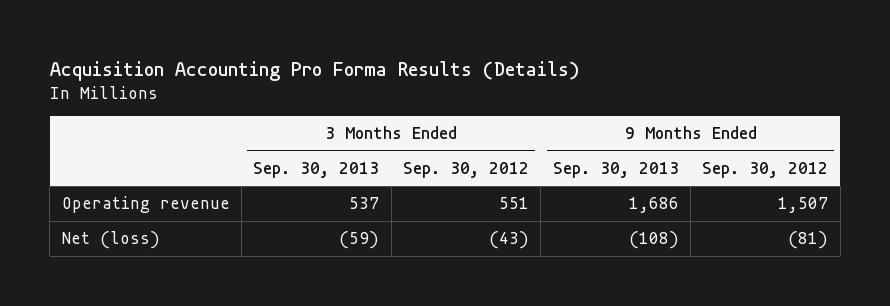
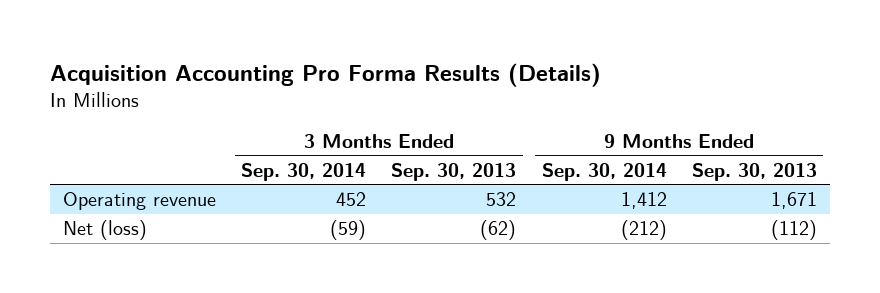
[402,161,529,178] Sep. 30, 2012 -> none
[702,161,829,178] Sep. 30, 2012 -> none
none -> [240,162,366,181] Sep. 30, 2014
none -> [541,162,667,181] Sep. 30, 2014
[349,197,380,210] 537 -> [486,192,517,207] 532
[628,197,679,214] 1,686 -> [770,192,817,210] 1,671
[339,231,380,250] (59) -> [480,220,517,241] (62)
[628,231,679,250] (108) -> [770,220,817,241] (112)

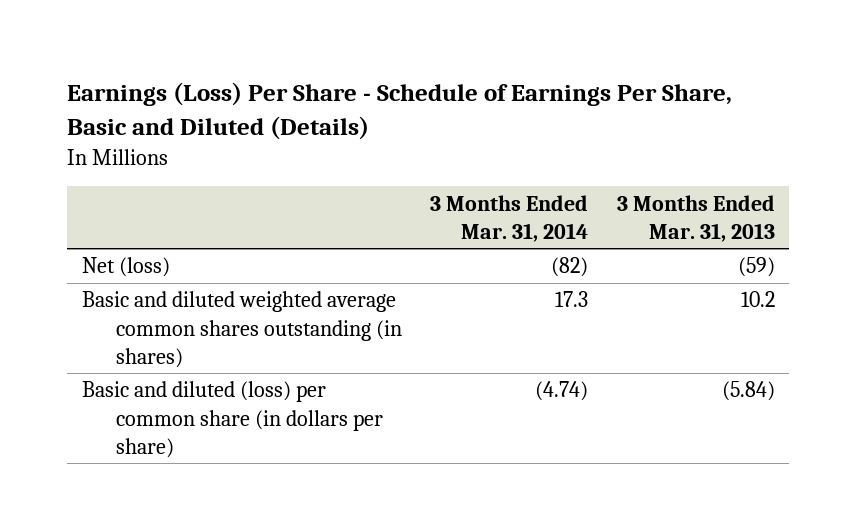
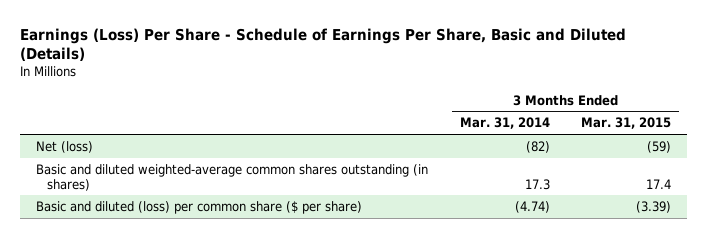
[616,194,775,242] 3 Months Ended Mar. 31, 2013 -> none
none -> [581,117,672,130] Mar. 31, 2015
[81,291,402,368] Basic and diluted weighted average common shares outstanding (in shares) -> [36,163,429,191] Basic and diluted weighted-average common shares outstanding (in shares)
[81,381,383,458] Basic and diluted (loss) per common share (in dollars per share) -> [36,200,363,214] Basic and diluted (loss) per common share ($ per share)

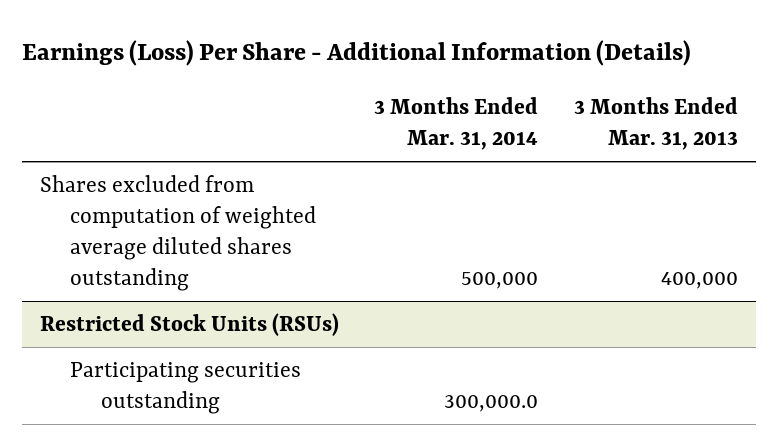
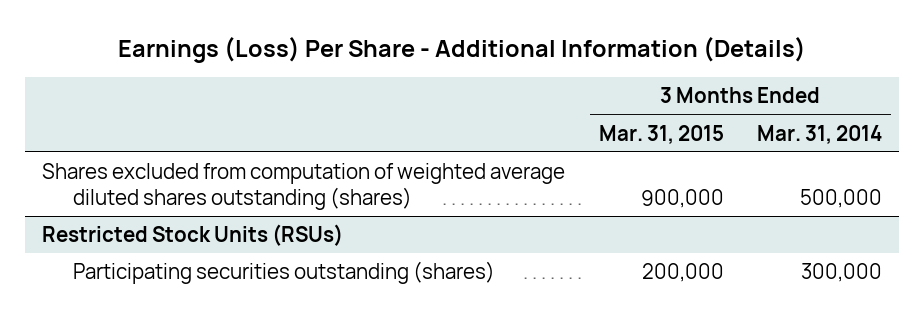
[573,97,738,151] 3 Months Ended Mar. 31, 2013 -> none
none -> [598,124,724,144] Mar. 31, 2015
[39,175,317,292] Shares excluded from computation of weighted average diluted shares outstanding -> [41,163,565,211] Shares excluded from computation of weighted average diluted shares outstanding (shares)
[70,362,302,415] Participating securities outstanding -> [72,261,495,285] Participating securities outstanding (shares)
[444,395,539,413] 300,000.0 -> [801,263,883,283] 300,000

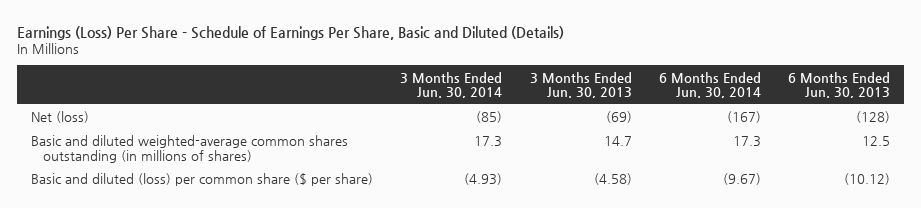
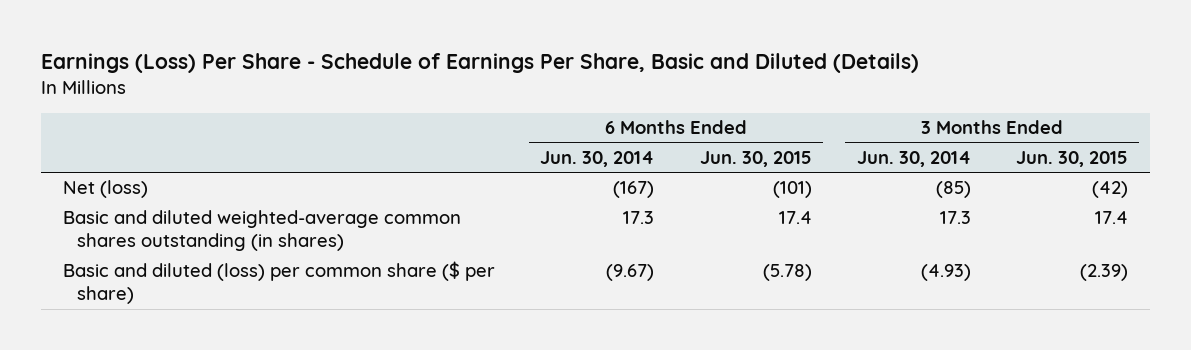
[529,71,632,99] 3 Months Ended Jun. 30, 2013 -> none
[788,71,891,99] 6 Months Ended Jun. 30, 2013 -> none
none -> [699,150,812,167] Jun. 30, 2015
none -> [1015,150,1128,167] Jun. 30, 2015
[31,135,349,163] Basic and diluted weighted-average common shares outstanding (in millions of shares) -> [63,210,462,252] Basic and diluted weighted-average common shares outstanding (in shares)

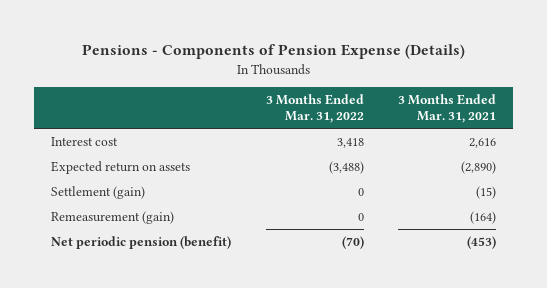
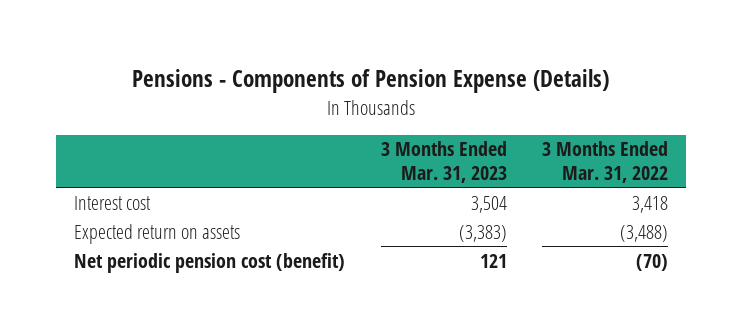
[397,94,496,124] 3 Months Ended Mar. 31, 2021 -> none
none -> [380,141,507,183] 3 Months Ended Mar. 31, 2023
[51,185,146,199] Settlement (gain) -> none
[51,210,175,224] Remeasurement (gain) -> none
[51,235,232,249] Net periodic pension (benefit) -> [73,252,345,273] Net periodic pension cost (benefit)

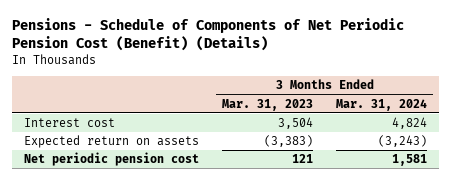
[132,69,610,94] Pensions - Components of Pension Expense (Details) -> [12,18,405,52] Pensions - Schedule of Components of Net Periodic Pension Cost (Benefit) (Details)
[542,141,669,183] 3 Months Ended Mar. 31, 2022 -> none
none -> [336,98,428,111] Mar. 31, 2024
[73,252,345,273] Net periodic pension cost (benefit) -> [23,152,199,167] Net periodic pension cost

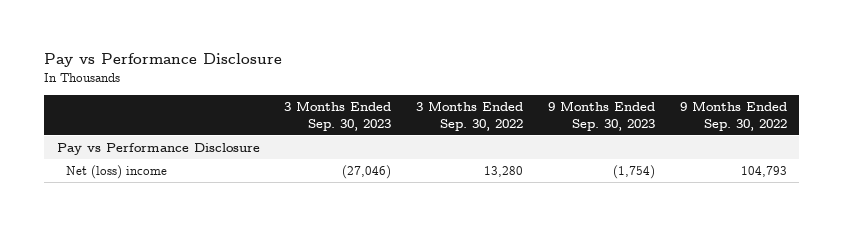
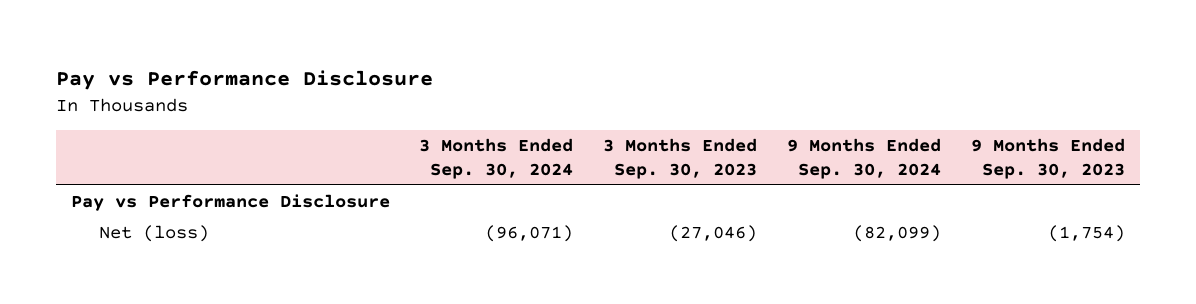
[416,100,524,131] 3 Months Ended Sep. 30, 2022 -> none
[679,100,787,131] 9 Months Ended Sep. 30, 2022 -> none
none -> [419,138,574,179] 3 Months Ended Sep. 30, 2024
none -> [787,138,942,179] 9 Months Ended Sep. 30, 2024
[65,165,167,180] Net (loss) income -> [99,225,210,243] Net (loss)

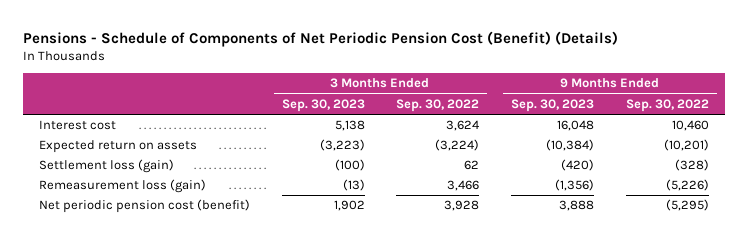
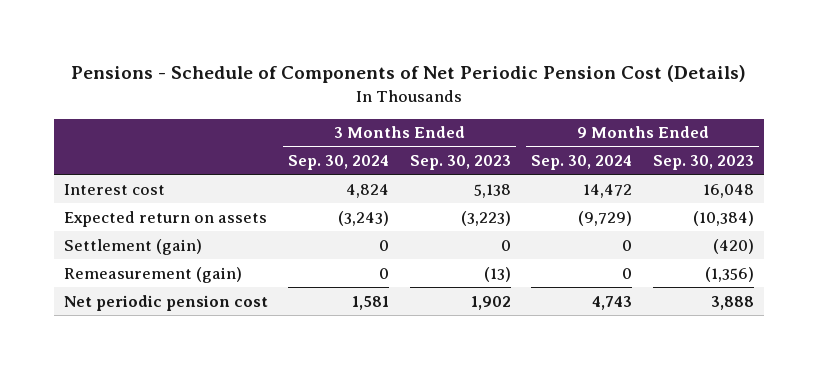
[22,30,618,47] Pensions - Schedule of Components of Net Periodic Pension Cost (Benefit) (Details) -> [70,65,746,84] Pensions - Schedule of Components of Net Periodic Pension Cost (Details)
[396,98,480,112] Sep. 30, 2022 -> none
[625,98,709,112] Sep. 30, 2022 -> none
none -> [288,155,390,171] Sep. 30, 2024
none -> [531,155,633,171] Sep. 30, 2024
[38,159,174,174] Settlement loss (gain) -> [63,238,202,255] Settlement (gain)
[334,159,365,172] (100) -> [500,239,511,251] 0
[38,179,206,194] Remeasurement loss (gain) -> [63,266,242,283] Remeasurement (gain)
[38,199,250,214] Net periodic pension cost (benefit) -> [63,294,268,311] Net periodic pension cost

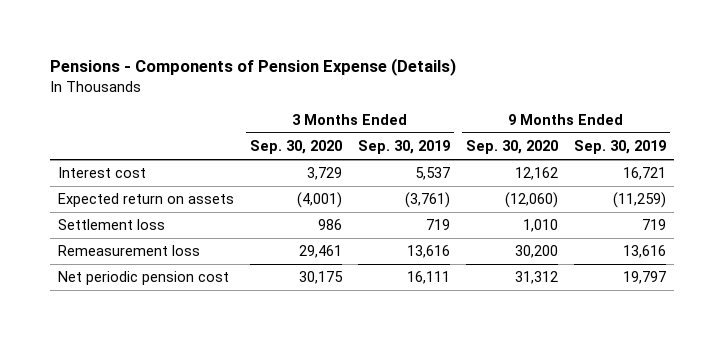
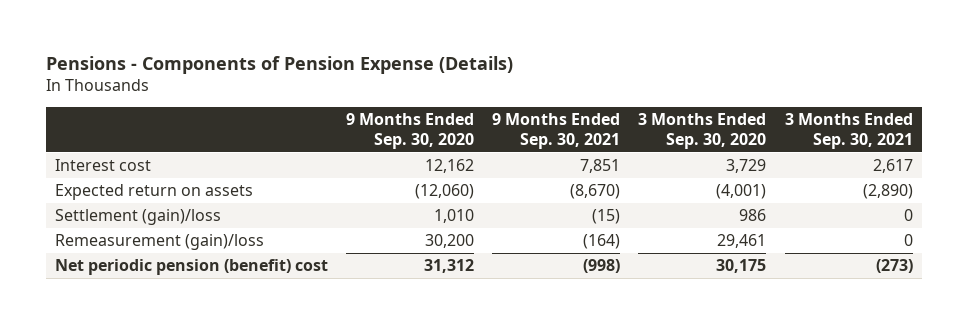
[357,140,450,155] Sep. 30, 2019 -> none
[573,140,666,155] Sep. 30, 2019 -> none
none -> [492,113,621,149] 9 Months Ended Sep. 30, 2021
none -> [784,113,913,149] 3 Months Ended Sep. 30, 2021
[57,219,165,231] Settlement loss -> [54,209,221,226] Settlement (gain)/loss
[57,245,200,257] Remeasurement loss -> [54,234,264,251] Remeasurement (gain)/loss
[57,271,229,286] Net periodic pension cost -> [54,259,328,276] Net periodic pension (benefit) cost

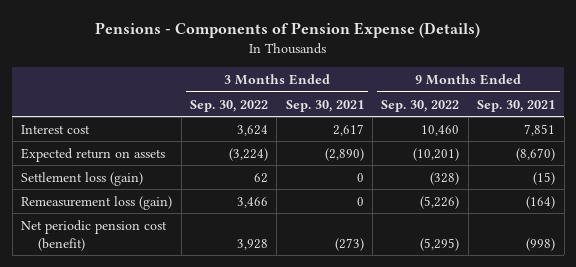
[345,113,474,149] 9 Months Ended Sep. 30, 2020 -> none
[638,113,767,149] 3 Months Ended Sep. 30, 2020 -> none
none -> [189,99,268,112] Sep. 30, 2022
none -> [381,99,460,112] Sep. 30, 2022
[54,209,221,226] Settlement (gain)/loss -> [21,171,144,186] Settlement loss (gain)
[54,234,264,251] Remeasurement (gain)/loss -> [21,195,173,210] Remeasurement loss (gain)
[54,259,328,276] Net periodic pension (benefit) cost -> [21,219,168,251] Net periodic pension cost (benefit)

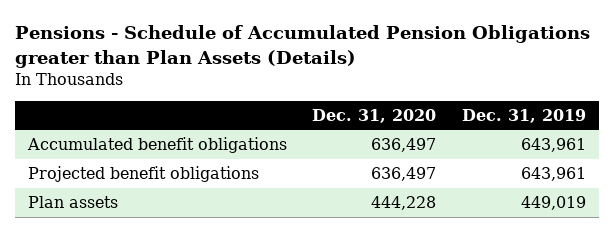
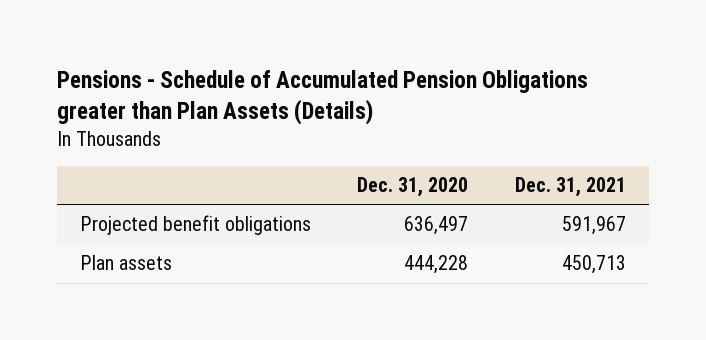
[461,108,586,123] Dec. 31, 2019 -> none
none -> [514,176,626,197] Dec. 31, 2021
[26,137,287,154] Accumulated benefit obligations -> none

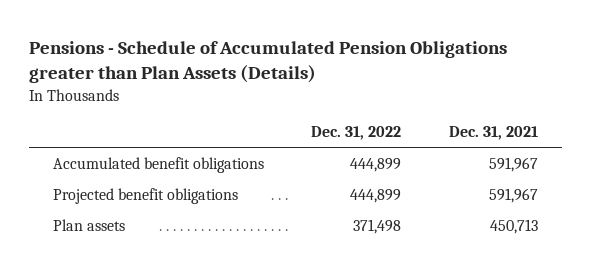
[357,176,469,197] Dec. 31, 2020 -> none
none -> [311,126,402,141] Dec. 31, 2022
none -> [52,156,264,173] Accumulated benefit obligations

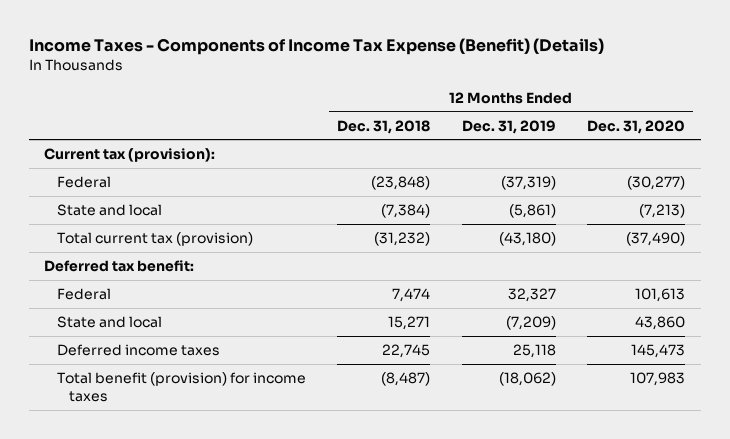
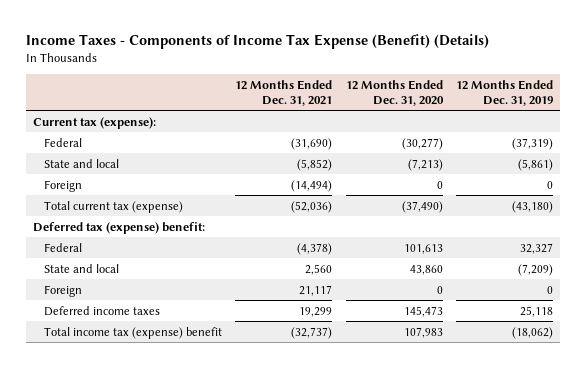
[337,119,431,134] Dec. 31, 2018 -> none
none -> [235,80,333,106] 12 Months Ended Dec. 31, 2021
[44,148,216,163] Current tax (provision): -> [32,116,156,129] Current tax (expense):
none -> [43,179,82,192] Foreign
[56,232,253,247] Total current tax (provision) -> [43,200,183,213] Total current tax (expense)
[44,260,195,273] Deferred tax benefit: -> [32,221,205,234] Deferred tax (expense) benefit:
none -> [43,284,82,297] Foreign
[56,372,306,403] Total benefit (provision) for income taxes -> [43,326,222,339] Total income tax (expense) benefit

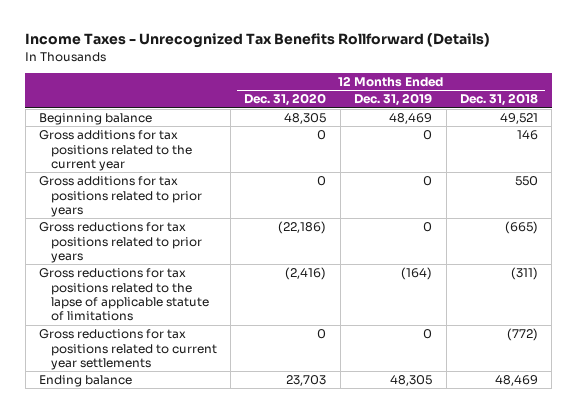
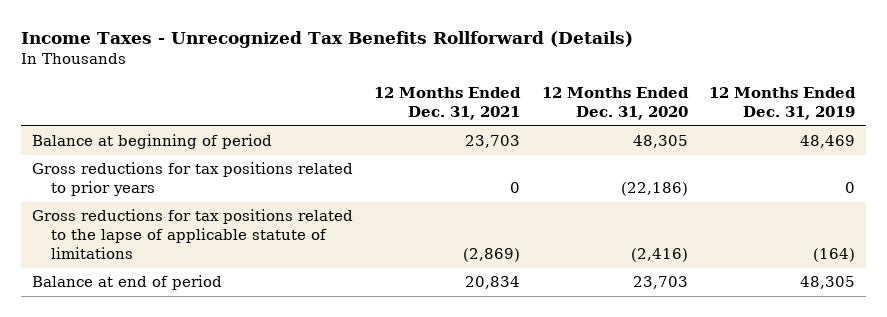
[460,93,539,107] Dec. 31, 2018 -> none
none -> [374,87,522,121] 12 Months Ended Dec. 31, 2021
[39,130,192,171] Gross additions for tax positions related to the current year -> none
[39,176,202,217] Gross additions for tax positions related to prior years -> none
[39,113,153,126] Beginning balance -> [32,134,273,150] Balance at beginning of period
[39,329,217,370] Gross reductions for tax positions related to current year settlements -> none
[39,375,133,388] Ending balance -> [32,275,223,291] Balance at end of period

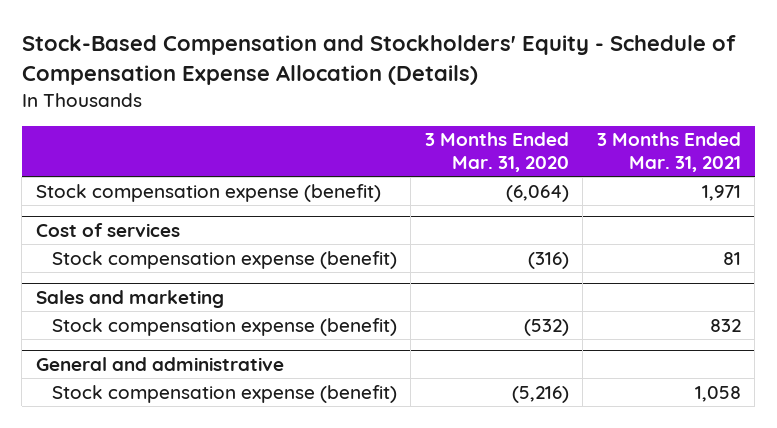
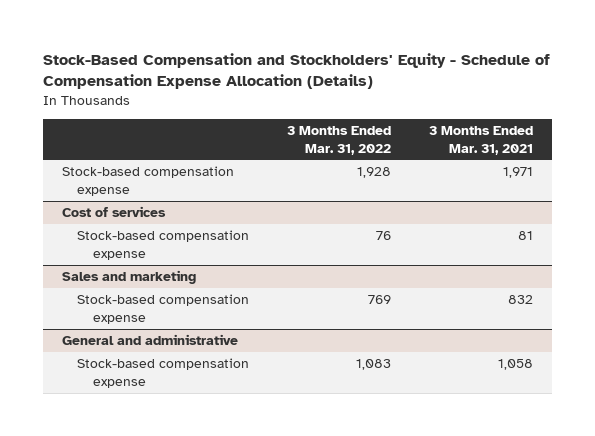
[424,132,569,173] 3 Months Ended Mar. 31, 2020 -> none
none -> [287,126,392,155] 3 Months Ended Mar. 31, 2022
[36,183,382,202] Stock compensation expense (benefit) -> [61,166,234,196] Stock-based compensation expense
[51,250,397,269] Stock compensation expense (benefit) -> [77,230,250,260] Stock-based compensation expense
[51,317,397,336] Stock compensation expense (benefit) -> [77,294,250,324] Stock-based compensation expense
[51,384,397,403] Stock compensation expense (benefit) -> [77,358,250,388] Stock-based compensation expense

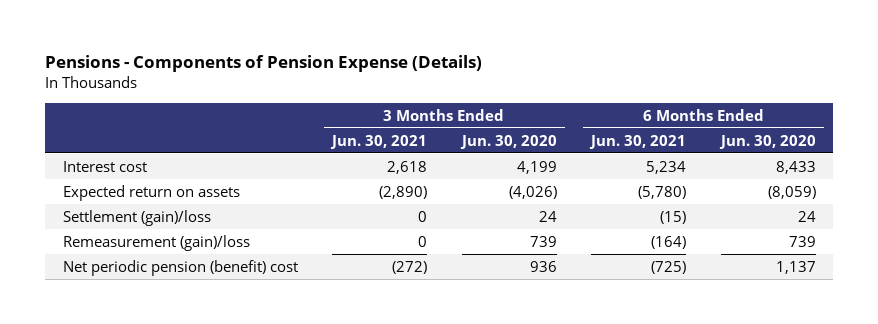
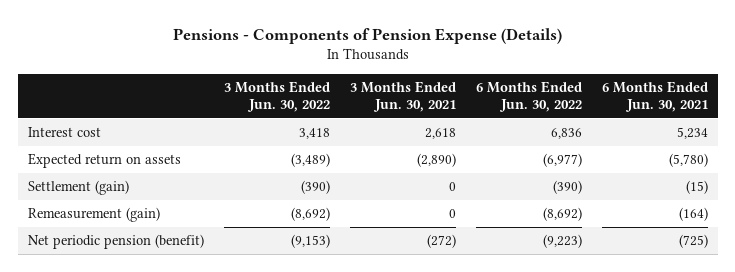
[459,134,557,149] Jun. 30, 2020 -> none
[718,134,816,149] Jun. 30, 2020 -> none
none -> [223,80,330,113] 3 Months Ended Jun. 30, 2022
none -> [475,80,582,113] 6 Months Ended Jun. 30, 2022
[62,209,211,226] Settlement (gain)/loss -> [27,180,129,196] Settlement (gain)
[62,234,250,251] Remeasurement (gain)/loss -> [27,207,160,223] Remeasurement (gain)
[62,259,298,276] Net periodic pension (benefit) cost -> [27,234,204,250] Net periodic pension (benefit)

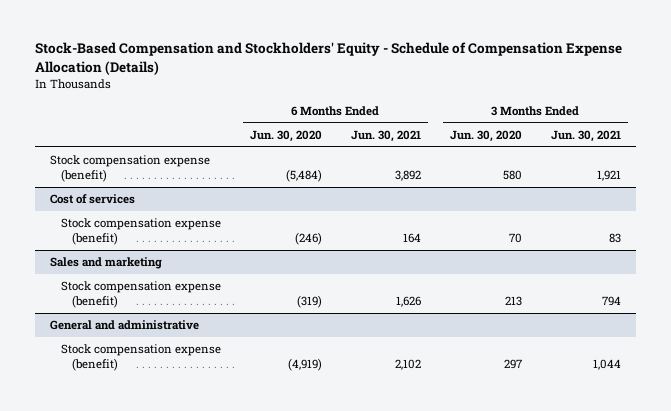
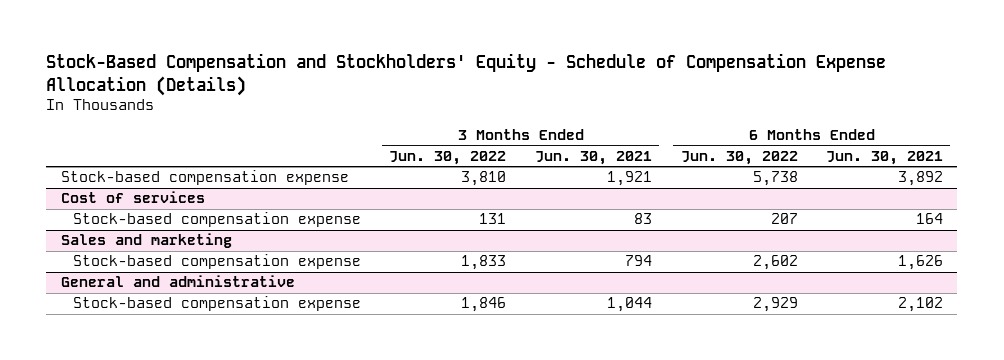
[249,129,322,142] Jun. 30, 2020 -> none
[449,129,522,142] Jun. 30, 2020 -> none
none -> [389,150,507,165] Jun. 30, 2022
none -> [680,150,798,165] Jun. 30, 2022
[49,155,210,182] Stock compensation expense (benefit) -> [60,170,349,186] Stock-based compensation expense
[60,218,221,245] Stock compensation expense (benefit) -> [72,212,361,228] Stock-based compensation expense
[60,281,221,308] Stock compensation expense (benefit) -> [72,254,361,270] Stock-based compensation expense
[60,344,221,371] Stock compensation expense (benefit) -> [72,296,361,312] Stock-based compensation expense

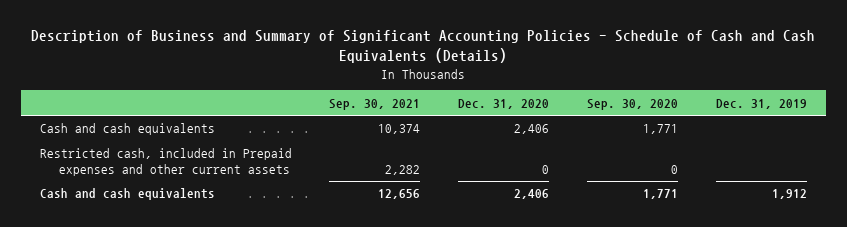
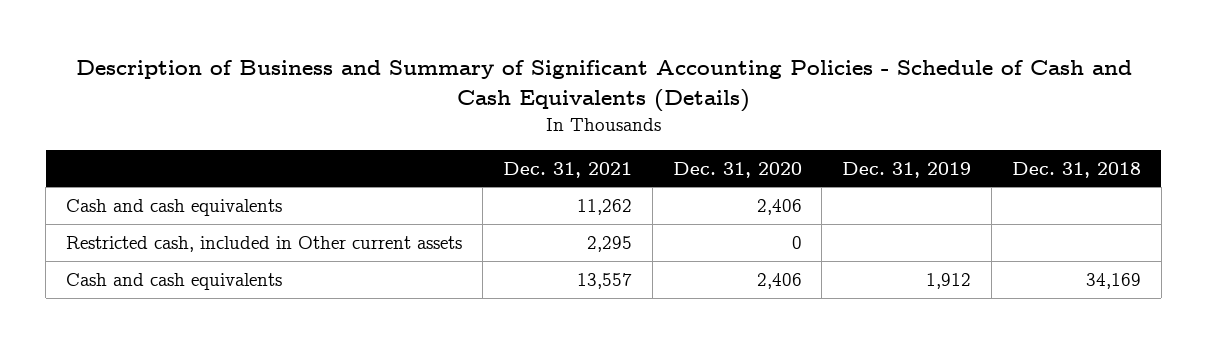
[329,98,421,110] Sep. 30, 2021 -> none
[587,98,679,110] Sep. 30, 2020 -> none
none -> [502,161,632,178] Dec. 31, 2021
none -> [1012,161,1142,178] Dec. 31, 2018
[39,148,292,176] Restricted cash, included in Prepaid expenses and other current assets -> [66,235,463,252] Restricted cash, included in Other current assets

